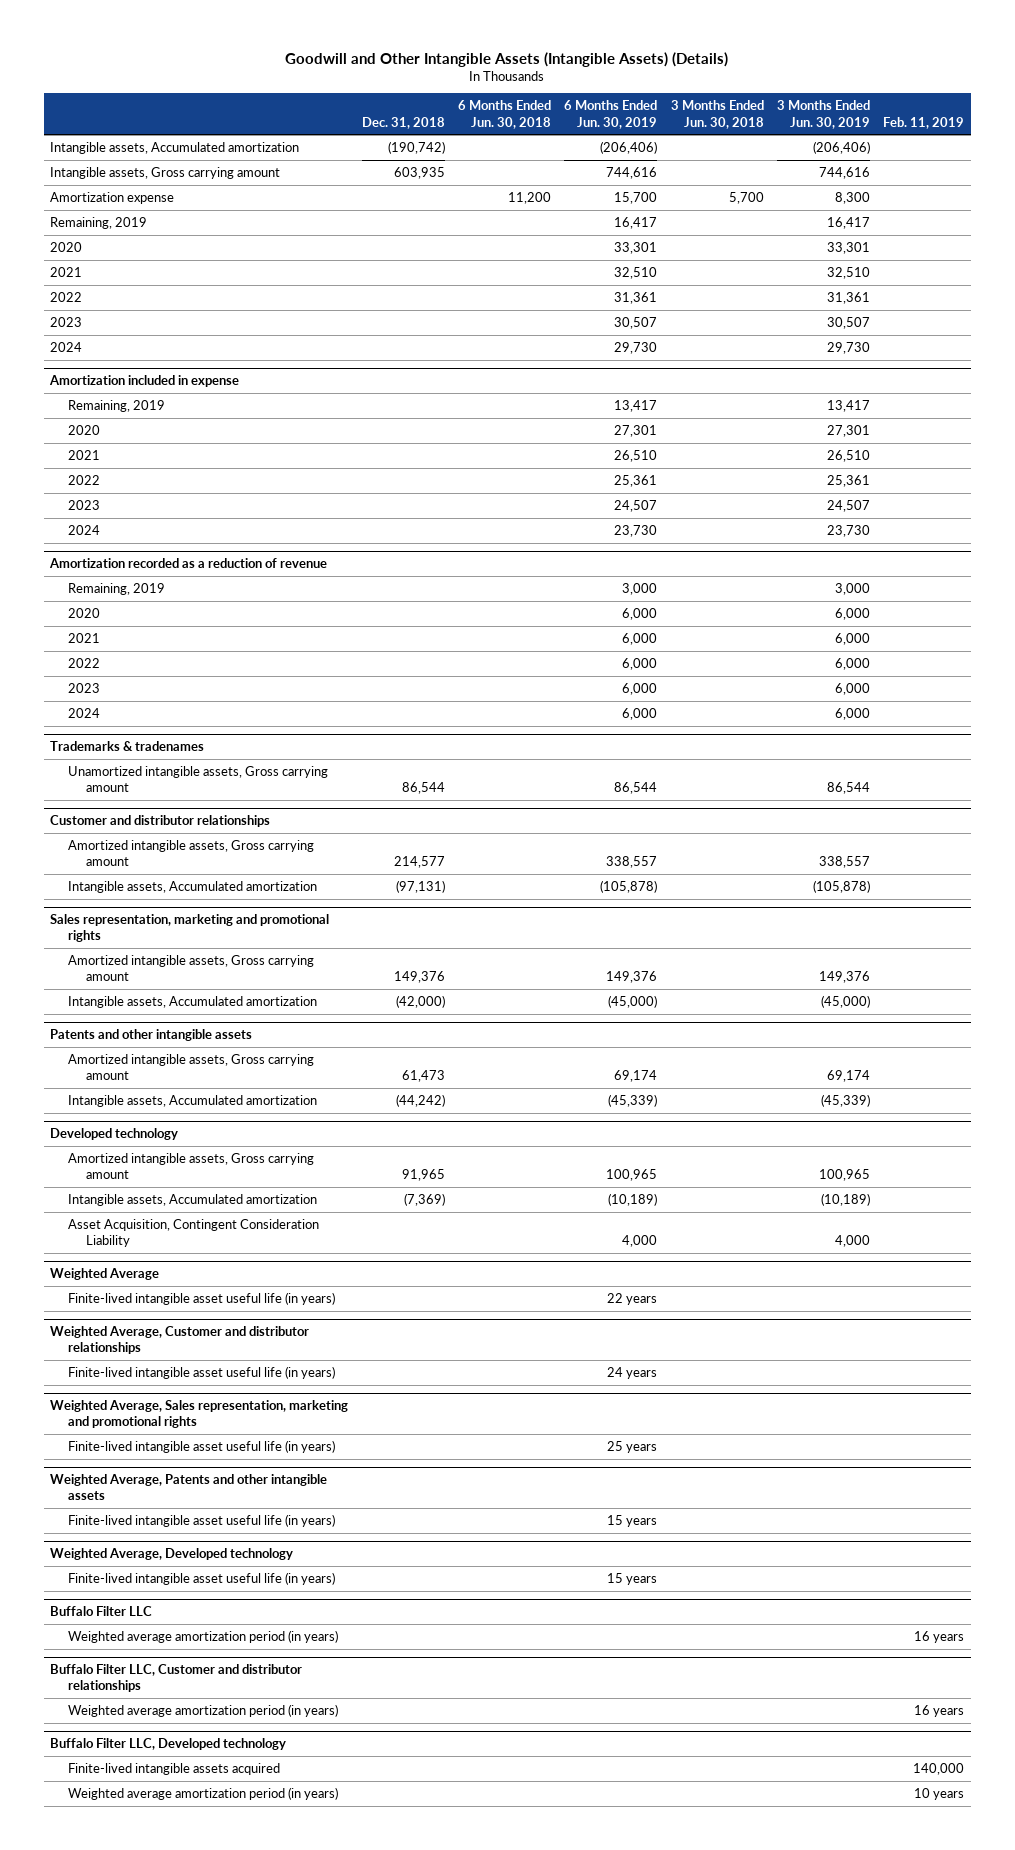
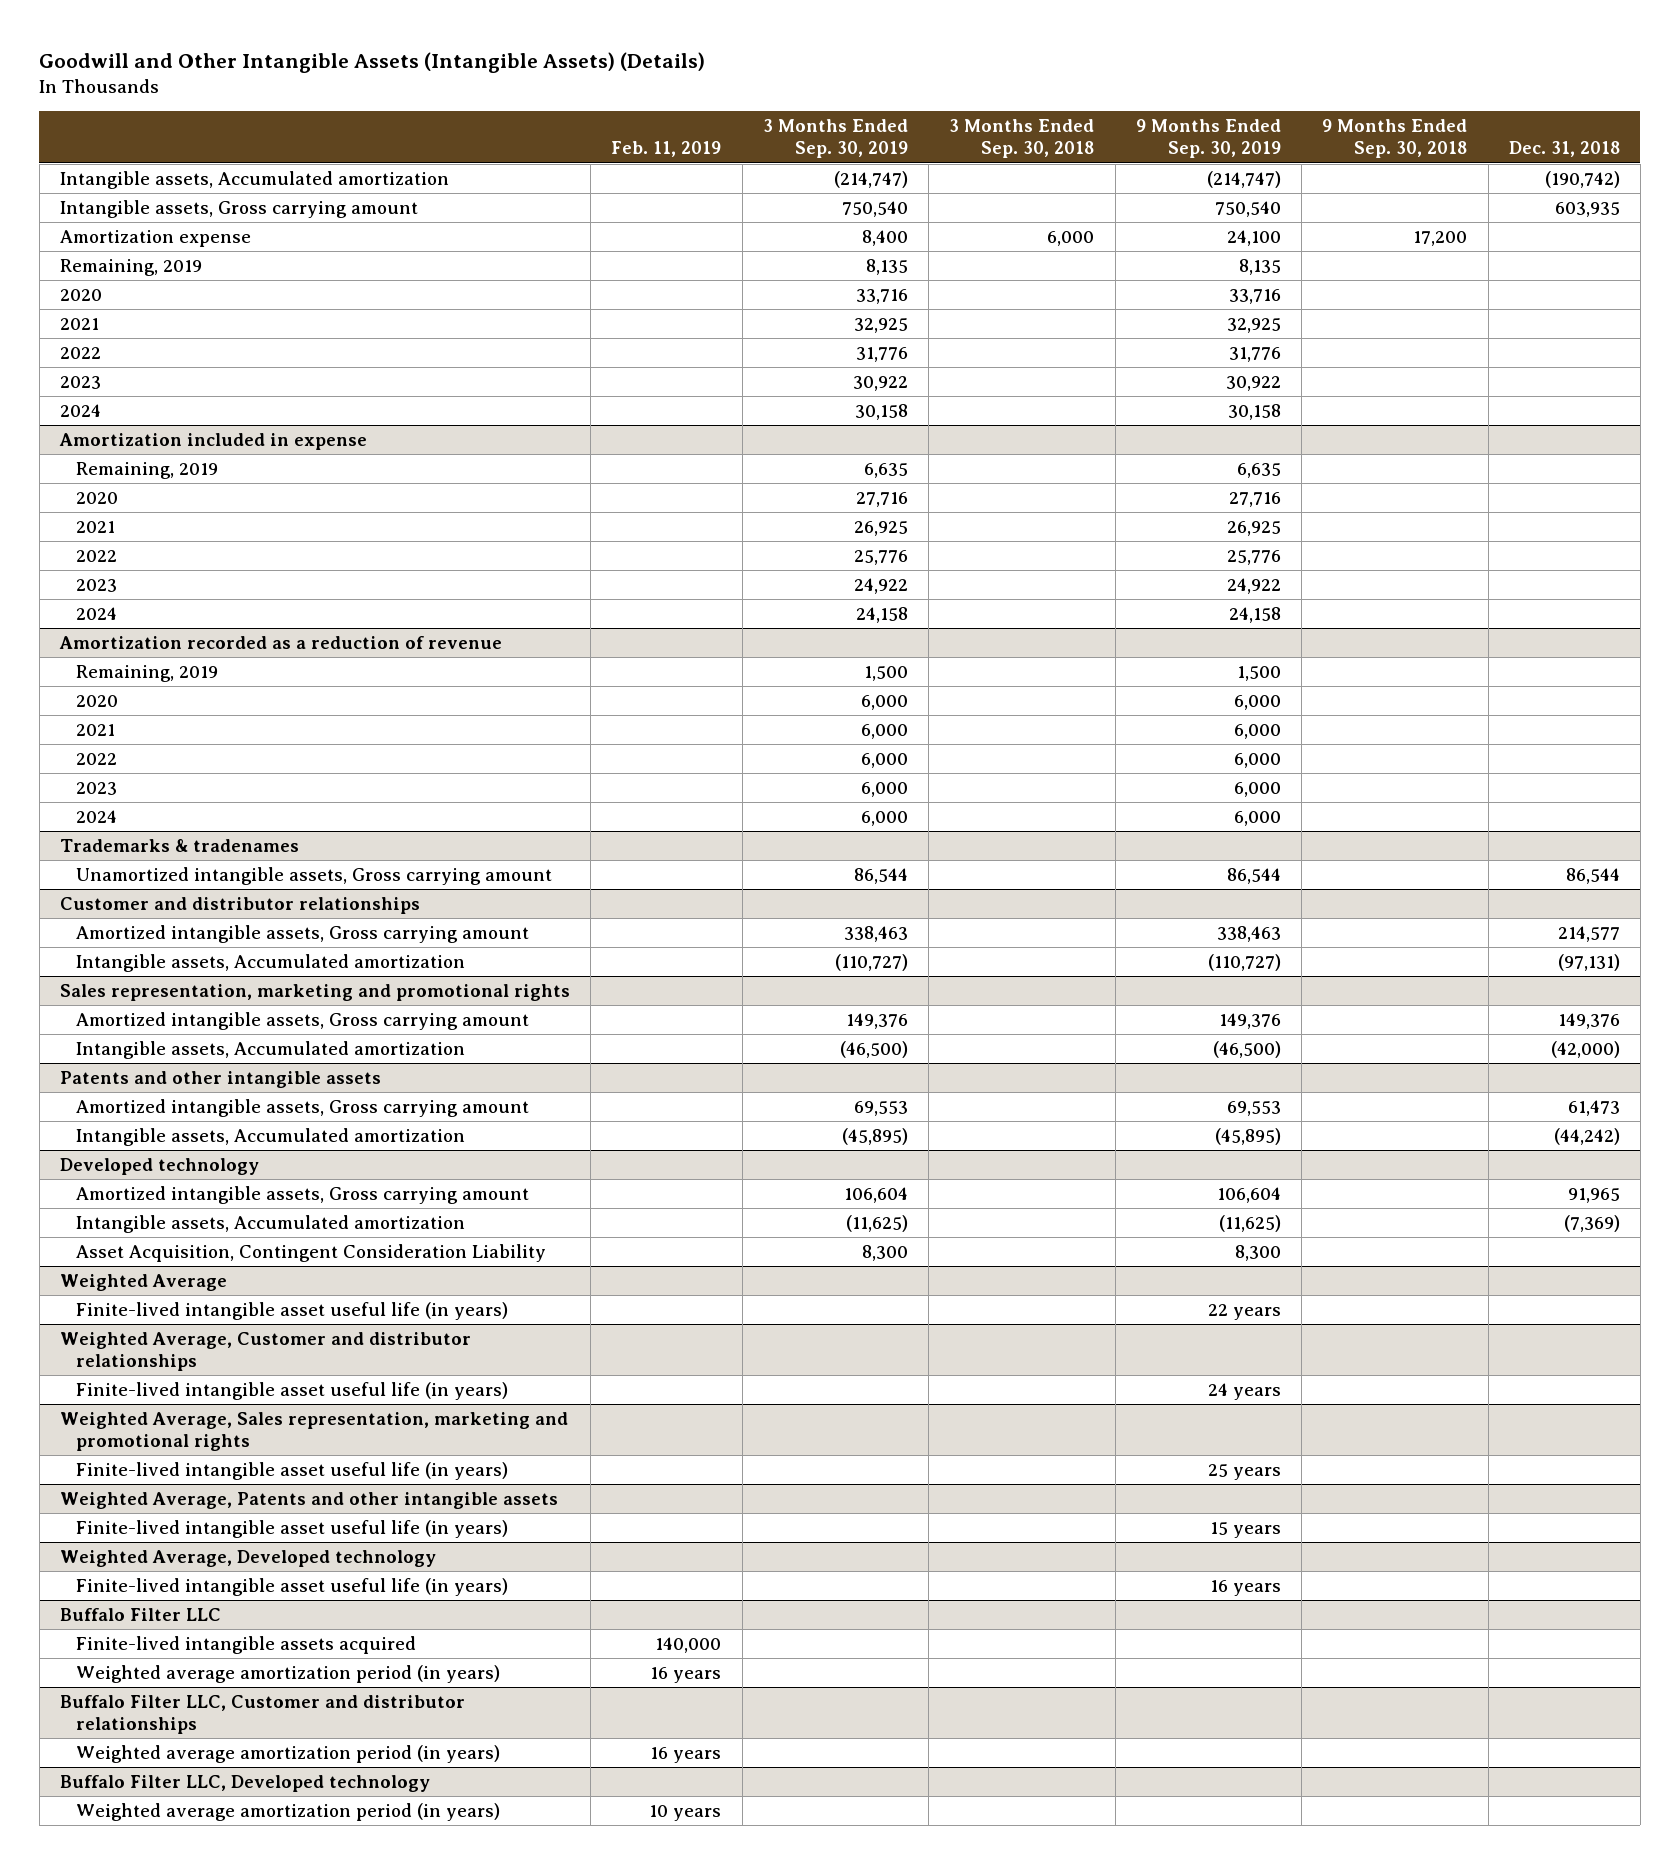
[458,100,552,129] 6 Months Ended Jun. 30, 2018 -> none
[564,100,658,129] 6 Months Ended Jun. 30, 2019 -> none
[670,100,764,129] 3 Months Ended Jun. 30, 2018 -> none
[776,100,870,129] 3 Months Ended Jun. 30, 2019 -> none
none -> [762,119,908,159] 3 Months Ended Sep. 30, 2019
none -> [949,119,1095,159] 3 Months Ended Sep. 30, 2018
none -> [1135,119,1281,159] 9 Months Ended Sep. 30, 2019
none -> [1322,119,1468,159] 9 Months Ended Sep. 30, 2018
none -> [76,1635,417,1654] Finite-lived intangible assets acquired
[67,1762,280,1775] Finite-lived intangible assets acquired -> none

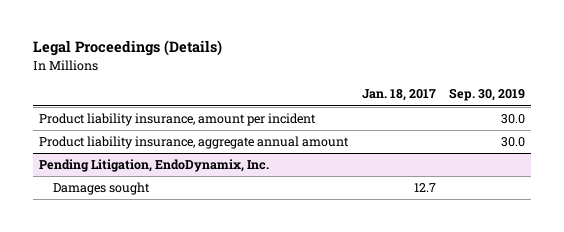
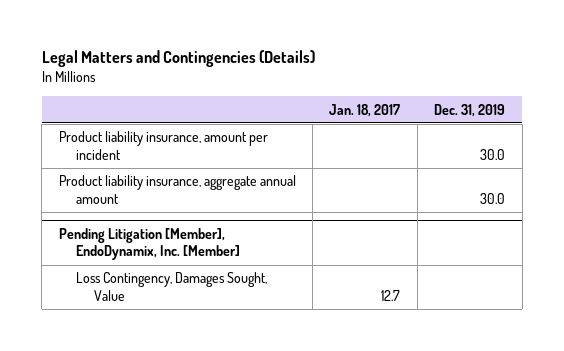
[32,40,222,57] Legal Proceedings (Details) -> [41,50,315,68] Legal Matters and Contingencies (Details)
[448,88,525,102] Sep. 30, 2019 -> none
none -> [434,103,506,117] Dec. 31, 2019
[39,159,270,173] Pending Litigation, EndoDynamix, Inc. -> [58,228,241,261] Pending Litigation [Member], EndoDynamix, Inc. [Member]
[52,182,150,196] Damages sought -> [76,272,268,301] Loss Contingency, Damages Sought, Value

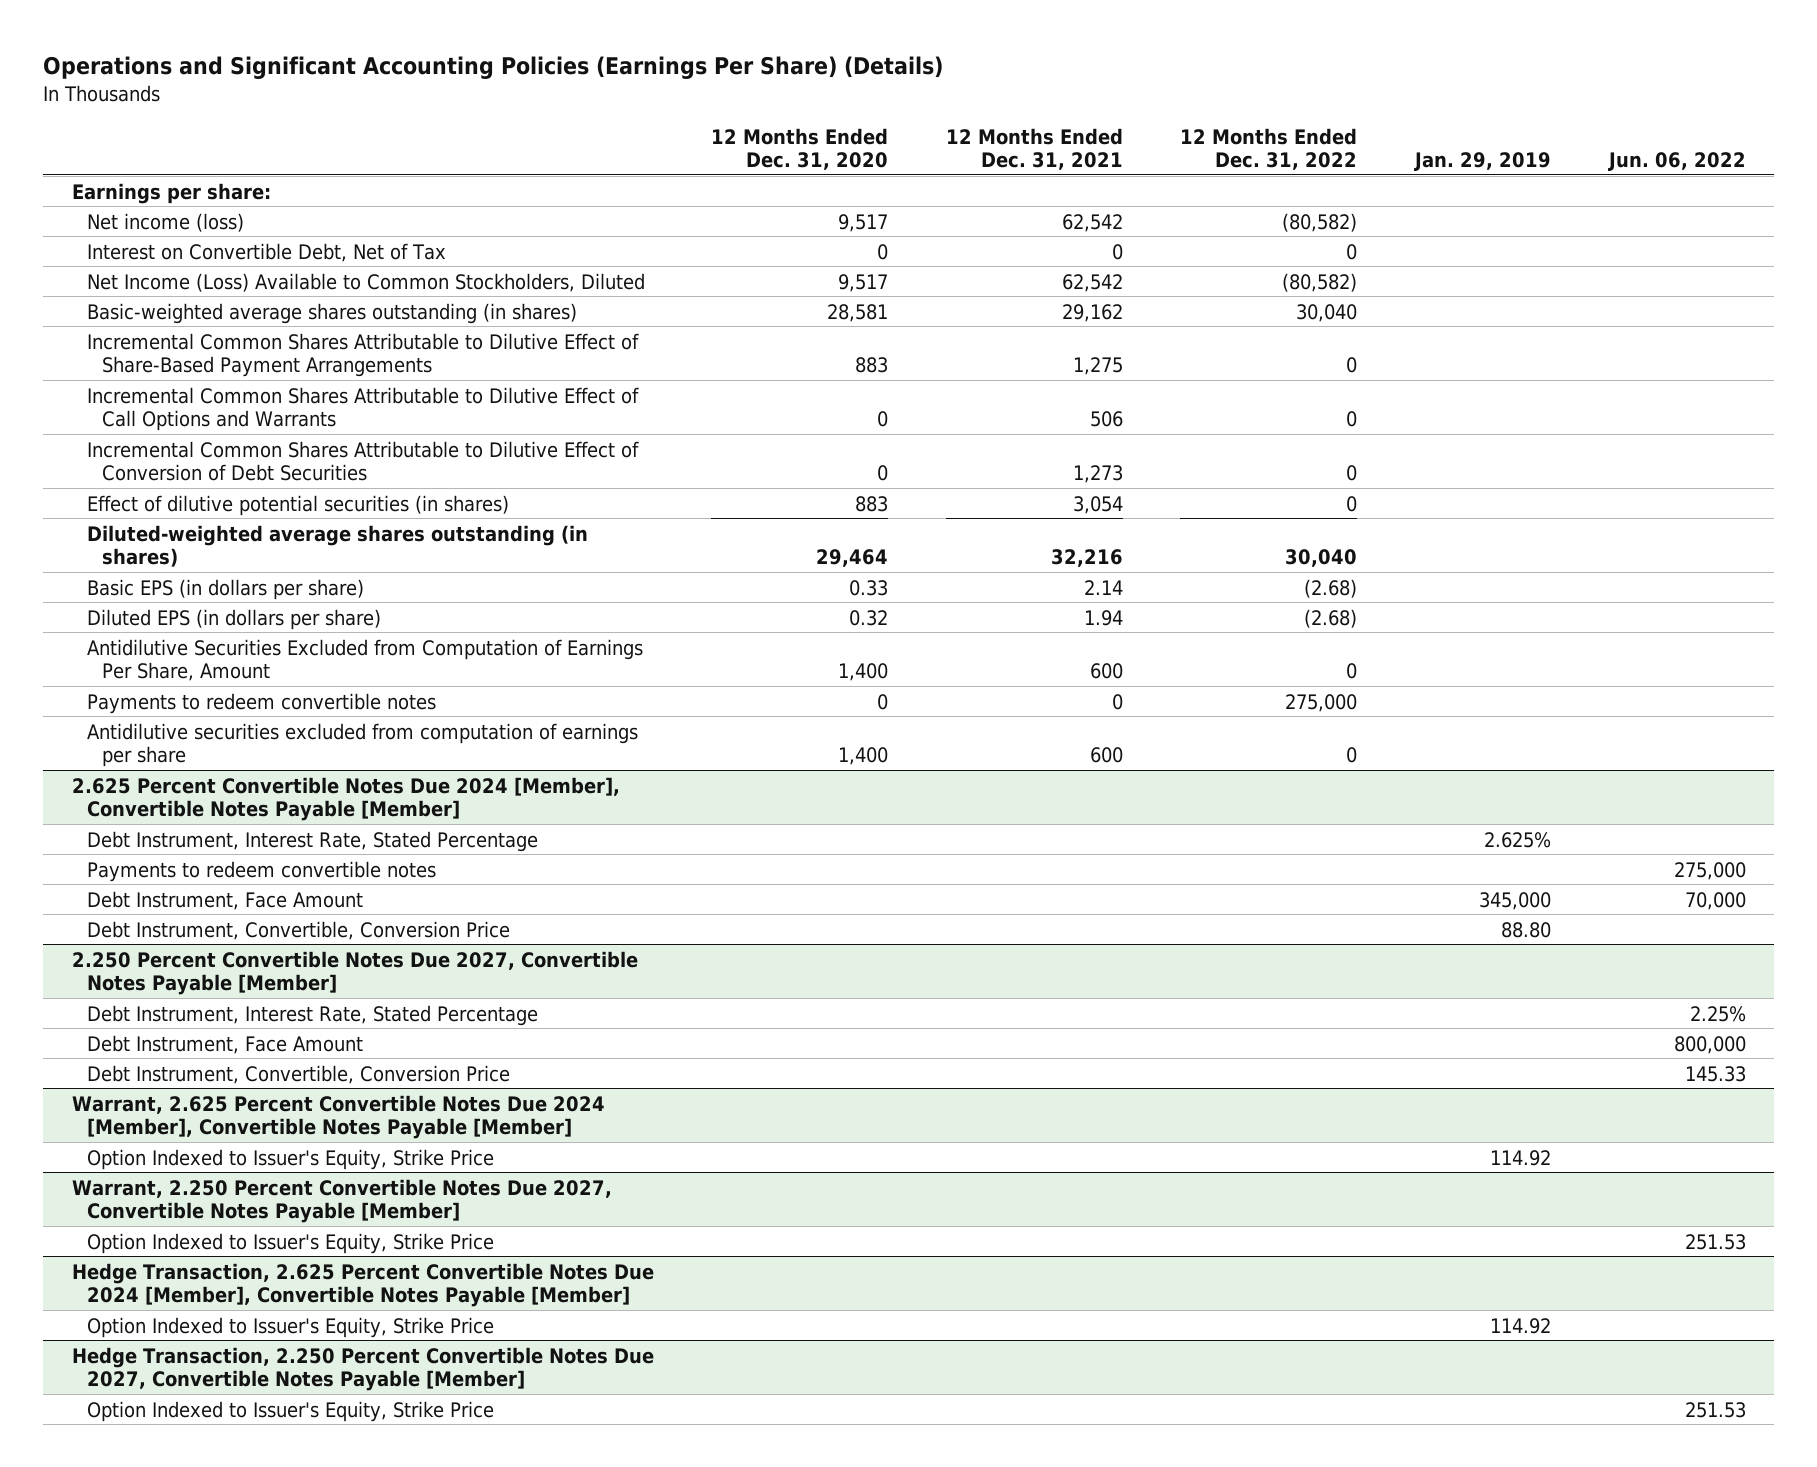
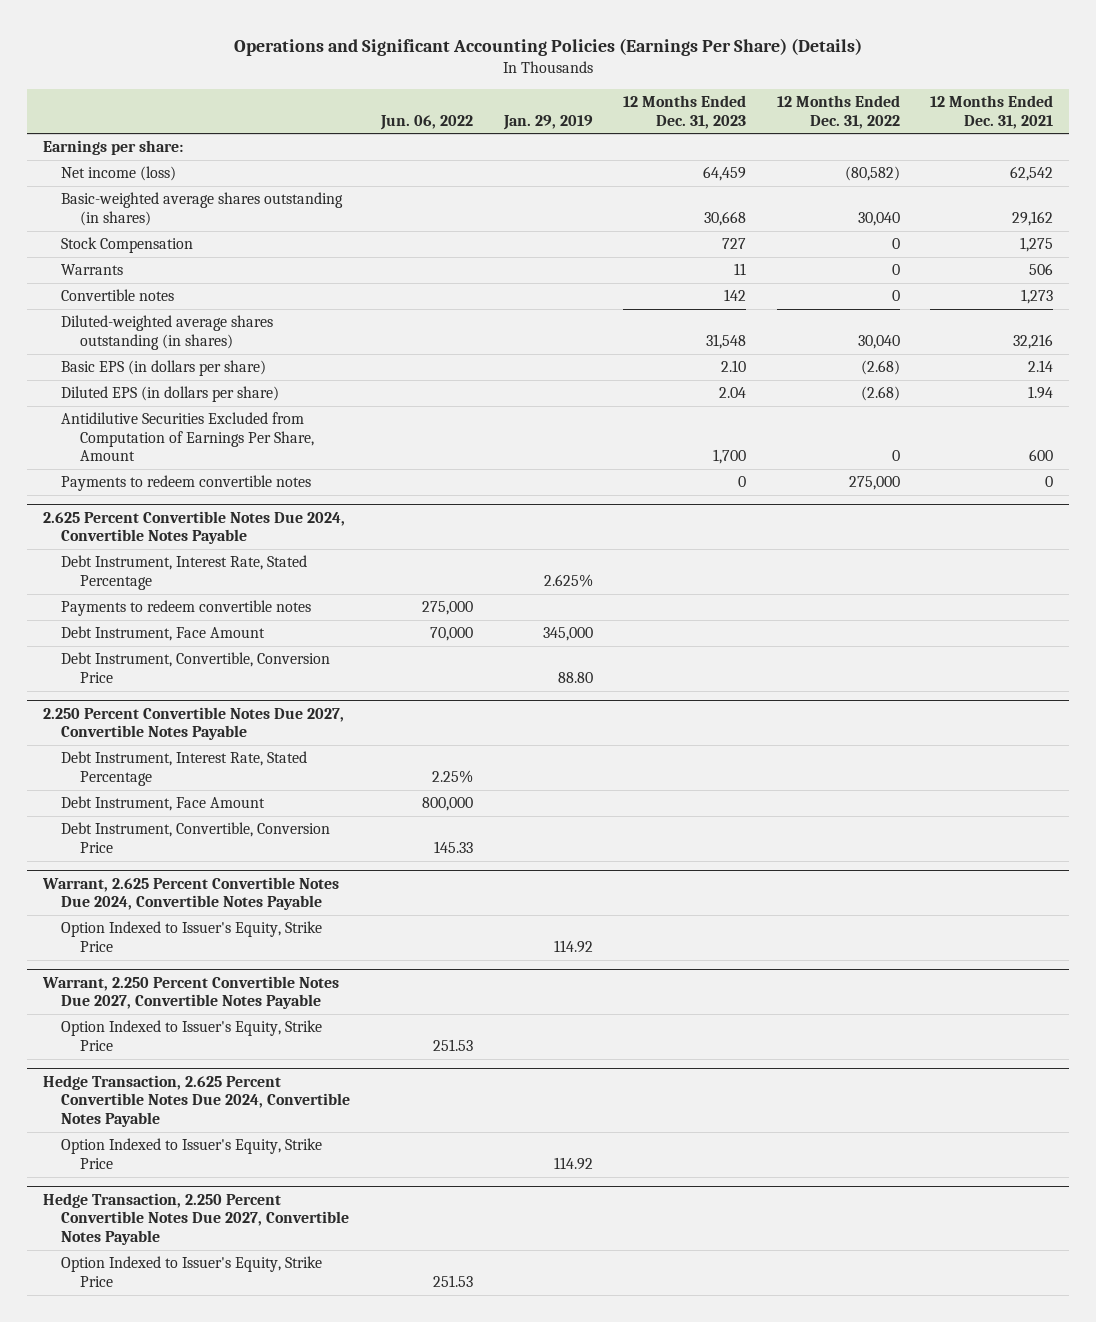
[711,127,889,170] 12 Months Ended Dec. 31, 2020 -> none
none -> [623,95,747,129] 12 Months Ended Dec. 31, 2023
[86,242,446,262] Interest on Convertible Debt, Net of Tax -> none
[86,272,645,292] Net Income (Loss) Available to Common Stockholders, Diluted -> none
[86,494,509,516] Effect of dilutive potential securities (in shares) -> none
[86,332,639,377] Incremental Common Shares Attributable to Dilutive Effect of Share-Based Payment Arrangements -> [61,237,194,254] Stock Compensation
[86,386,639,431] Incremental Common Shares Attributable to Dilutive Effect of Call Options and Warrants -> [61,264,124,276] Warrants
[86,440,639,481] Incremental Common Shares Attributable to Dilutive Effect of Conversion of Debt Securities -> [61,289,175,302] Convertible notes
[86,722,638,767] Antidilutive securities excluded from computation of earnings per share -> none
[71,776,620,821] 2.625 Percent Convertible Notes Due 2024 [Member], Convertible Notes Payable [Member] -> [42,510,345,545] 2.625 Percent Convertible Notes Due 2024, Convertible Notes Payable
[71,950,638,995] 2.250 Percent Convertible Notes Due 2027, Convertible Notes Payable [Member] -> [42,706,344,741] 2.250 Percent Convertible Notes Due 2027, Convertible Notes Payable
[71,1094,605,1139] Warrant, 2.625 Percent Convertible Notes Due 2024 [Member], Convertible Notes Payable [Member] -> [41,876,339,911] Warrant, 2.625 Percent Convertible Notes Due 2024, Convertible Notes Payable
[71,1178,612,1223] Warrant, 2.250 Percent Convertible Notes Due 2027, Convertible Notes Payable [Member] -> [41,975,339,1010] Warrant, 2.250 Percent Convertible Notes Due 2027, Convertible Notes Payable
[71,1262,654,1307] Hedge Transaction, 2.625 Percent Convertible Notes Due 2024 [Member], Convertible Notes Payable [Member] -> [42,1074,351,1127] Hedge Transaction, 2.625 Percent Convertible Notes Due 2024, Convertible Notes Payable
[71,1346,654,1391] Hedge Transaction, 2.250 Percent Convertible Notes Due 2027, Convertible Notes Payable [Member] -> [42,1192,350,1245] Hedge Transaction, 2.250 Percent Convertible Notes Due 2027, Convertible Notes Payable

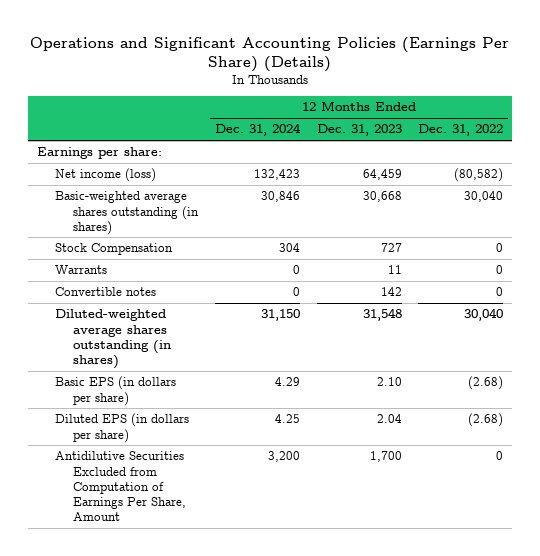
[379,114,473,130] Jun. 06, 2022 -> none
[502,114,593,130] Jan. 29, 2019 -> none
[930,95,1054,129] 12 Months Ended Dec. 31, 2021 -> none
none -> [214,123,301,137] Dec. 31, 2024
[61,475,312,492] Payments to redeem convertible notes -> none
[42,510,345,545] 2.625 Percent Convertible Notes Due 2024, Convertible Notes Payable -> none
[61,555,308,590] Debt Instrument, Interest Rate, Stated Percentage -> none
[61,600,312,617] Payments to redeem convertible notes -> none
[61,626,266,642] Debt Instrument, Face Amount -> none
[61,652,331,683] Debt Instrument, Convertible, Conversion Price -> none
[42,706,344,741] 2.250 Percent Convertible Notes Due 2027, Convertible Notes Payable -> none
[61,751,308,786] Debt Instrument, Interest Rate, Stated Percentage -> none
[61,796,266,812] Debt Instrument, Face Amount -> none
[61,822,331,853] Debt Instrument, Convertible, Conversion Price -> none
[41,876,339,911] Warrant, 2.625 Percent Convertible Notes Due 2024, Convertible Notes Payable -> none
[61,921,323,952] Option Indexed to Issuer's Equity, Strike Price -> none
[41,975,339,1010] Warrant, 2.250 Percent Convertible Notes Due 2027, Convertible Notes Payable -> none
[61,1020,323,1051] Option Indexed to Issuer's Equity, Strike Price -> none
[42,1074,351,1127] Hedge Transaction, 2.625 Percent Convertible Notes Due 2024, Convertible Notes Payable -> none
[61,1138,323,1169] Option Indexed to Issuer's Equity, Strike Price -> none
[42,1192,350,1245] Hedge Transaction, 2.250 Percent Convertible Notes Due 2027, Convertible Notes Payable -> none
[61,1256,323,1287] Option Indexed to Issuer's Equity, Strike Price -> none

